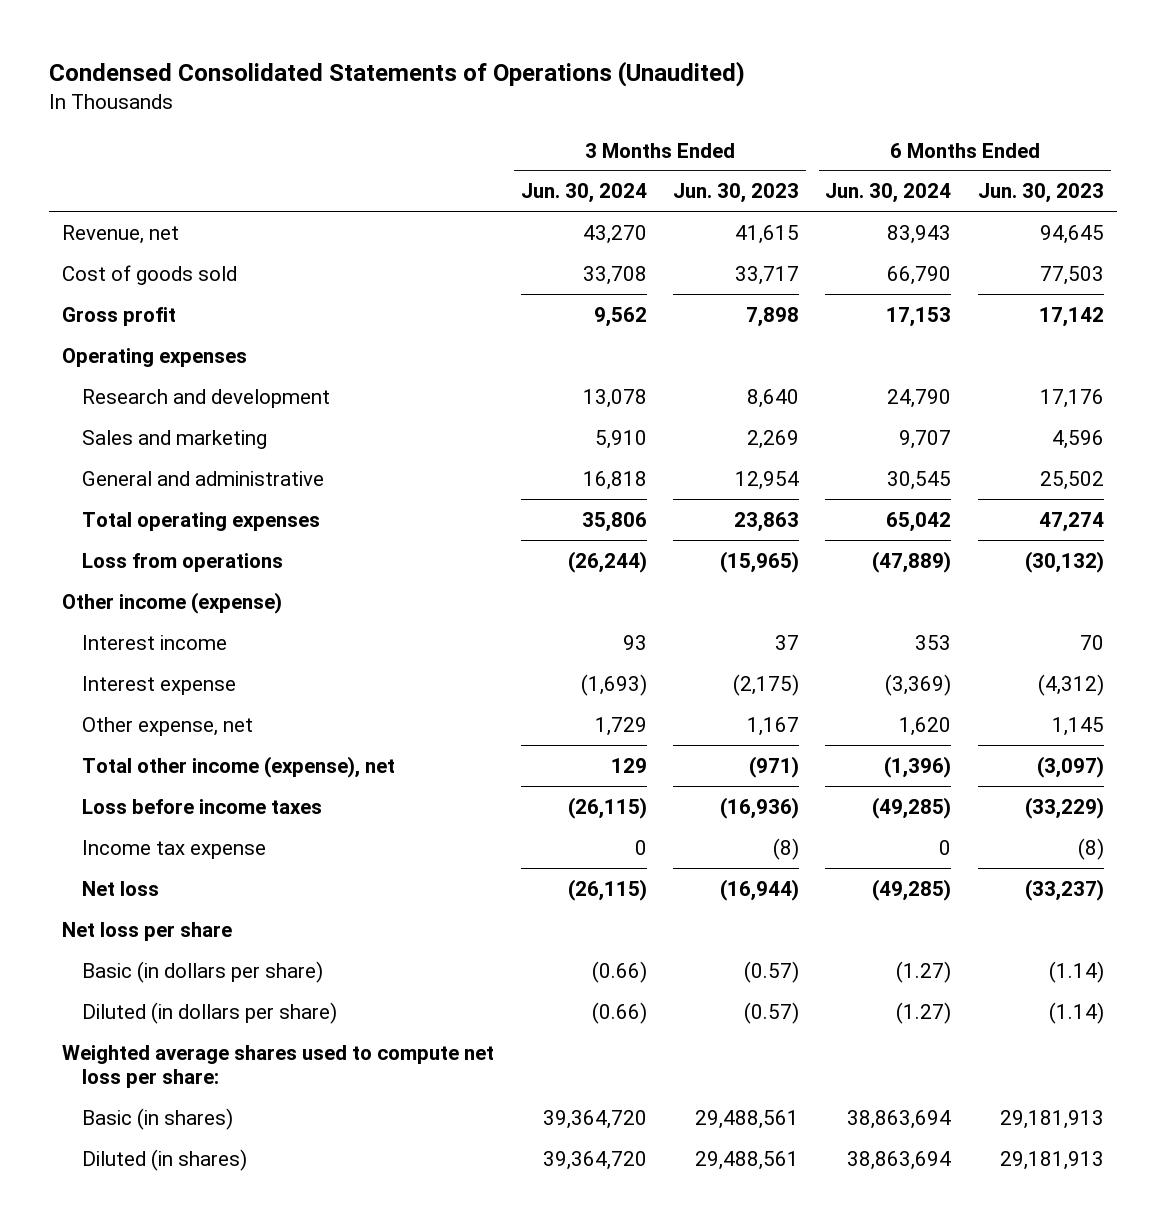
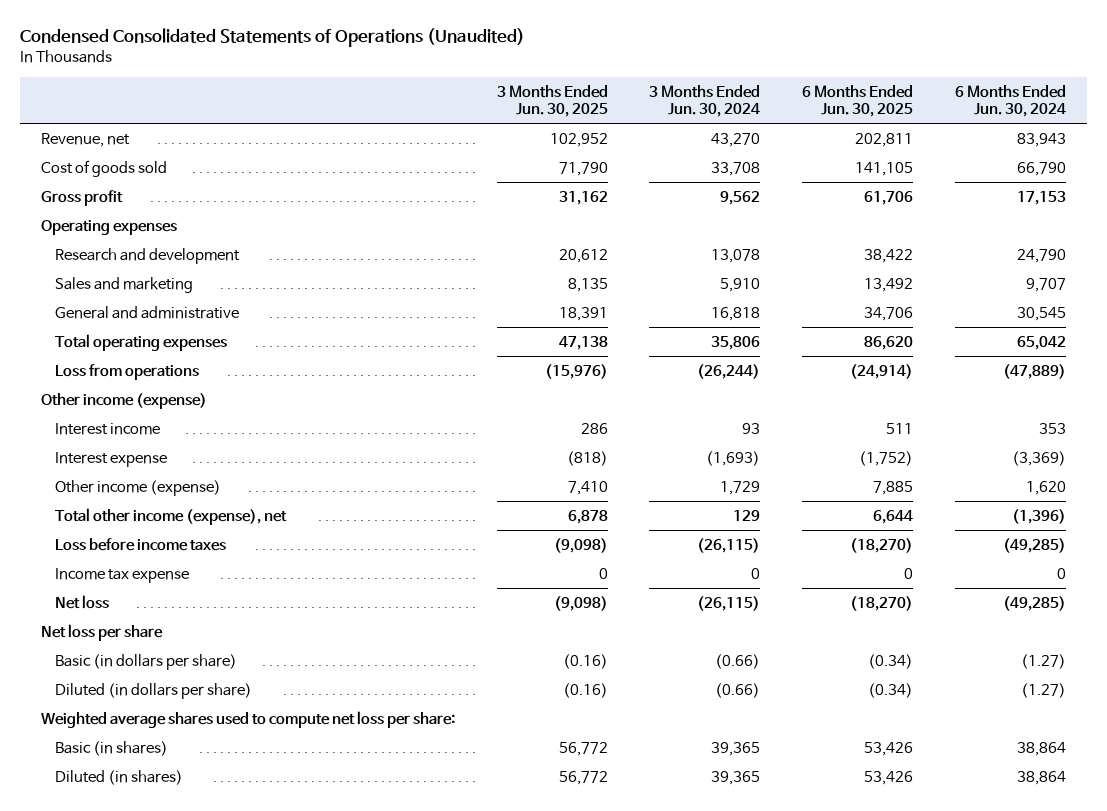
[673,183,800,204] Jun. 30, 2023 -> none
[977,183,1104,204] Jun. 30, 2023 -> none
none -> [496,84,608,117] 3 Months Ended Jun. 30, 2025
none -> [802,84,914,117] 6 Months Ended Jun. 30, 2025
[81,716,253,736] Other expense, net -> [55,479,222,496] Other income (expense)
[542,1109,647,1129] 39,364,720 -> [711,741,761,756] 39,365
[847,1109,952,1129] 38,863,694 -> [1017,741,1067,756] 38,864
[542,1150,647,1170] 39,364,720 -> [711,770,761,785] 39,365
[847,1150,952,1170] 38,863,694 -> [1017,770,1067,785] 38,864

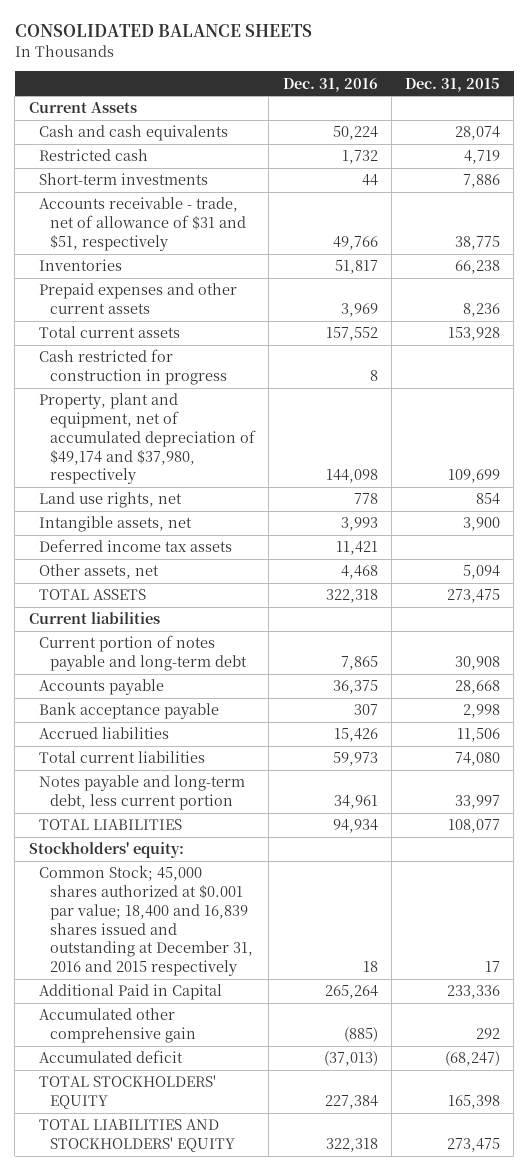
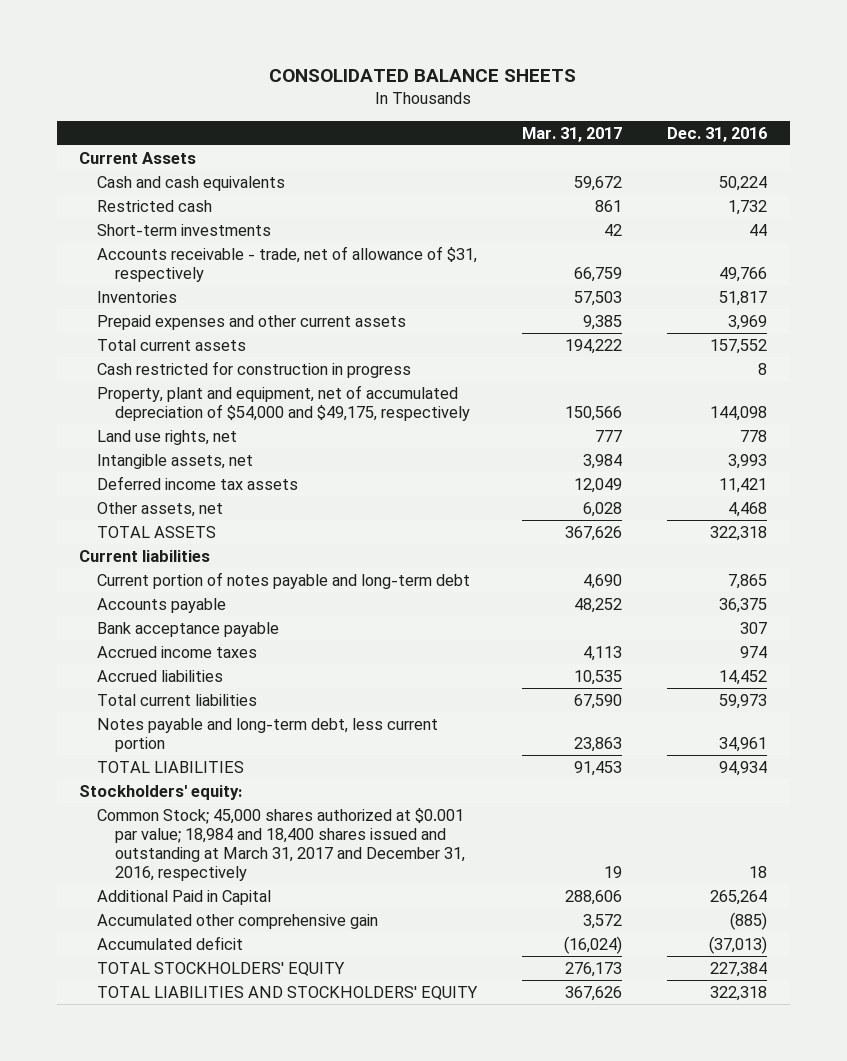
[405,77,501,92] Dec. 31, 2015 -> none
none -> [522,126,623,142] Mar. 31, 2017
[39,197,247,251] Accounts receivable - trade, net of allowance of $31 and $51, respectively -> [97,245,478,282] Accounts receivable - trade, net of allowance of $31, respectively
[39,393,257,485] Property, plant and equipment, net of accumulated depreciation of $49,174 and $37,980, respectively -> [97,384,470,421] Property, plant and equipment, net of accumulated depreciation of $54,000 and $49,175, respectively
none -> [97,645,258,658] Accrued income taxes
[333,728,378,743] 15,426 -> [719,669,768,685] 14,452
[39,865,254,976] Common Stock; 45,000 shares authorized at $0.001 par value; 18,400 and 16,839 shares issued and outstanding at December 31, 2016 and 2015 respectively -> [97,807,465,881] Common Stock; 45,000 shares authorized at $0.001 par value; 18,984 and 18,400 shares issued and outstanding at March 31, 2017 and December 31, 2016, respectively

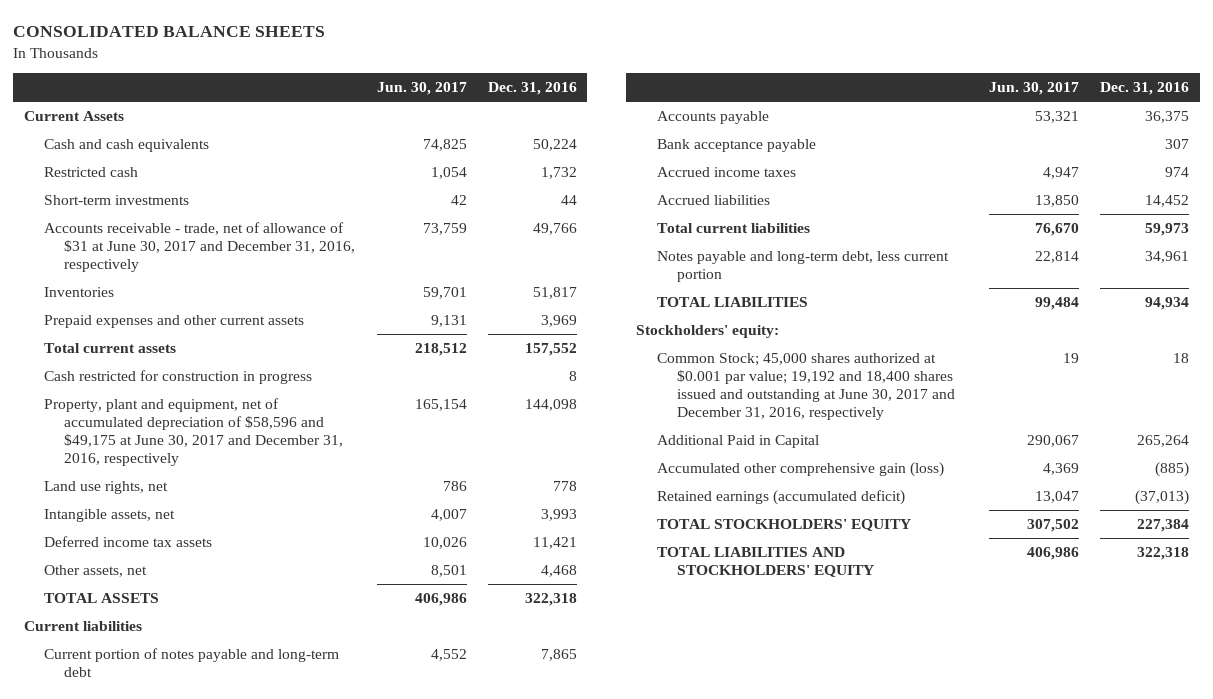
[522,126,623,142] Mar. 31, 2017 -> none
none -> [376,82,467,96] Jun. 30, 2017
[97,245,478,282] Accounts receivable - trade, net of allowance of $31, respectively -> [44,221,356,273] Accounts receivable - trade, net of allowance of $31 at June 30, 2017 and December 31, 2016, respectively
[97,384,470,421] Property, plant and equipment, net of accumulated depreciation of $54,000 and $49,175, respectively -> [44,397,344,467] Property, plant and equipment, net of accumulated depreciation of $58,596 and $49,175 at June 30, 2017 and December 31, 2016, respectively
[97,807,465,881] Common Stock; 45,000 shares authorized at $0.001 par value; 18,984 and 18,400 shares issued and outstanding at March 31, 2017 and December 31, 2016, respectively -> [656,352,956,421] Common Stock; 45,000 shares authorized at $0.001 par value; 19,192 and 18,400 shares issued and outstanding at June 30, 2017 and December 31, 2016, respectively
[97,913,379,929] Accumulated other comprehensive gain -> [656,461,944,477] Accumulated other comprehensive gain (loss)
[97,935,244,950] Accumulated deficit -> [656,489,905,505] Retained earnings (accumulated deficit)

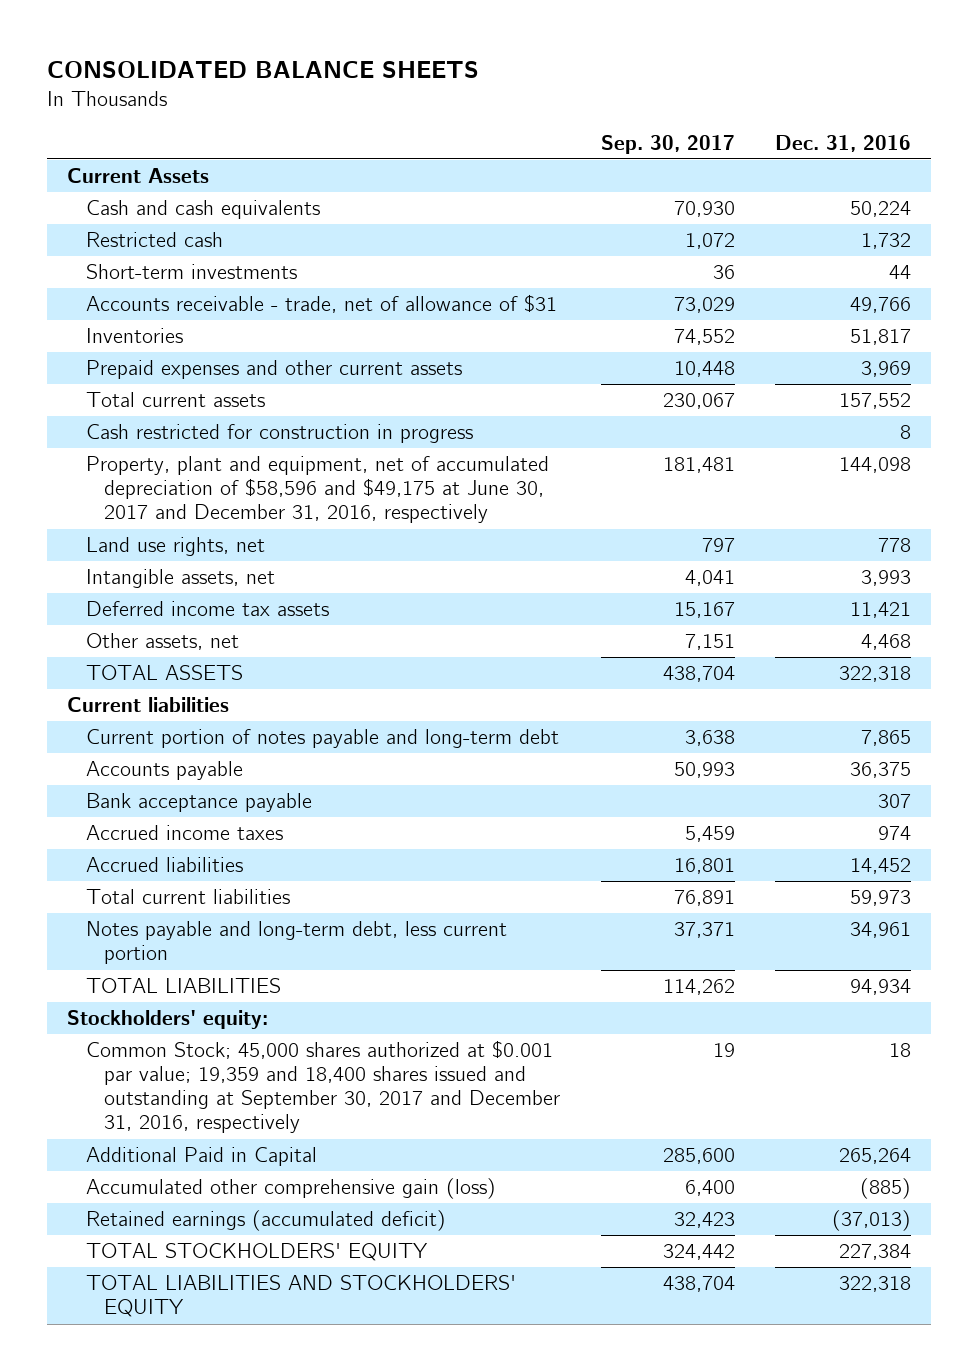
[376,82,467,96] Jun. 30, 2017 -> none
none -> [600,134,735,154] Sep. 30, 2017
[44,221,356,273] Accounts receivable - trade, net of allowance of $31 at June 30, 2017 and December 31, 2016, respectively -> [85,294,557,314] Accounts receivable - trade, net of allowance of $31
[656,352,956,421] Common Stock; 45,000 shares authorized at $0.001 par value; 19,192 and 18,400 shares issued and outstanding at June 30, 2017 and December 31, 2016, respectively -> [85,1040,561,1134] Common Stock; 45,000 shares authorized at $0.001 par value; 19,359 and 18,400 shares issued and outstanding at September 30, 2017 and December 31, 2016, respectively

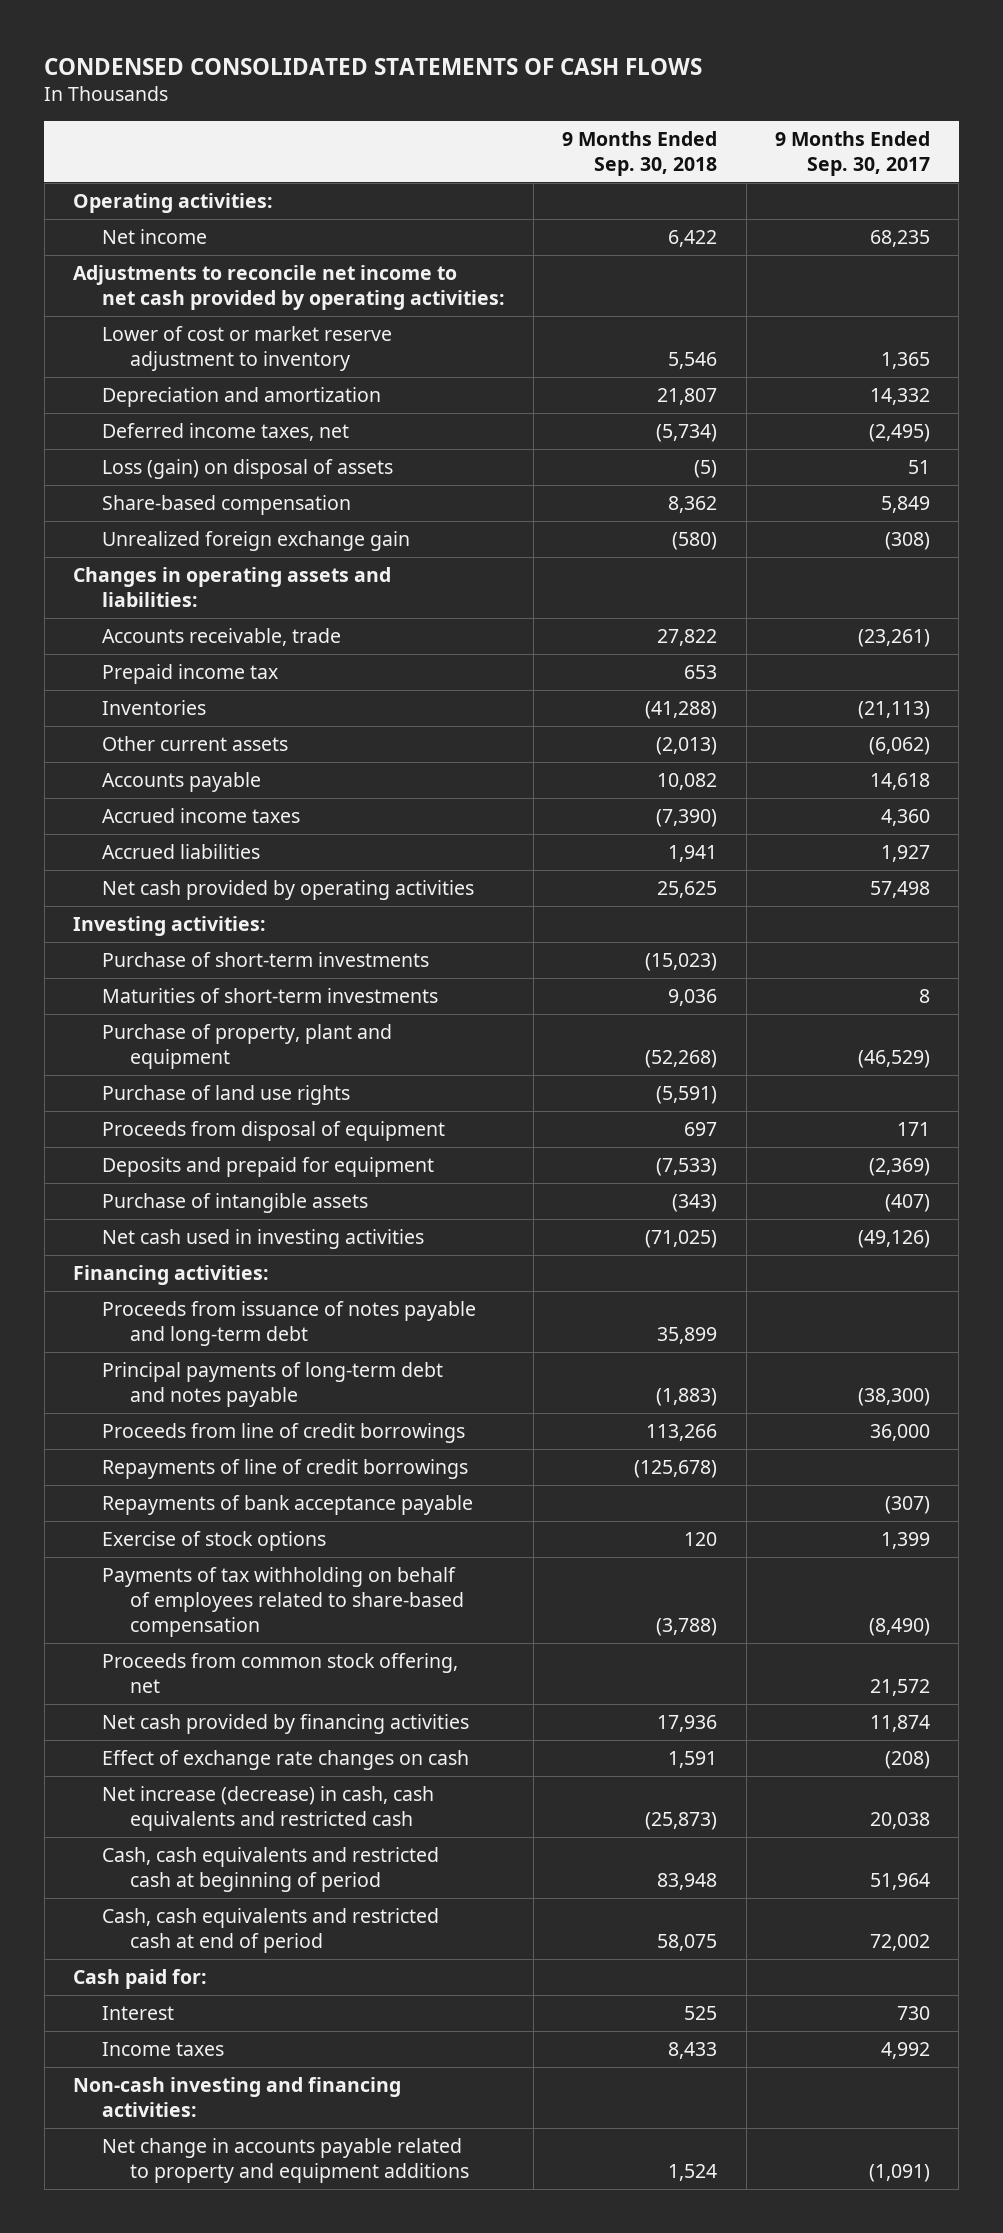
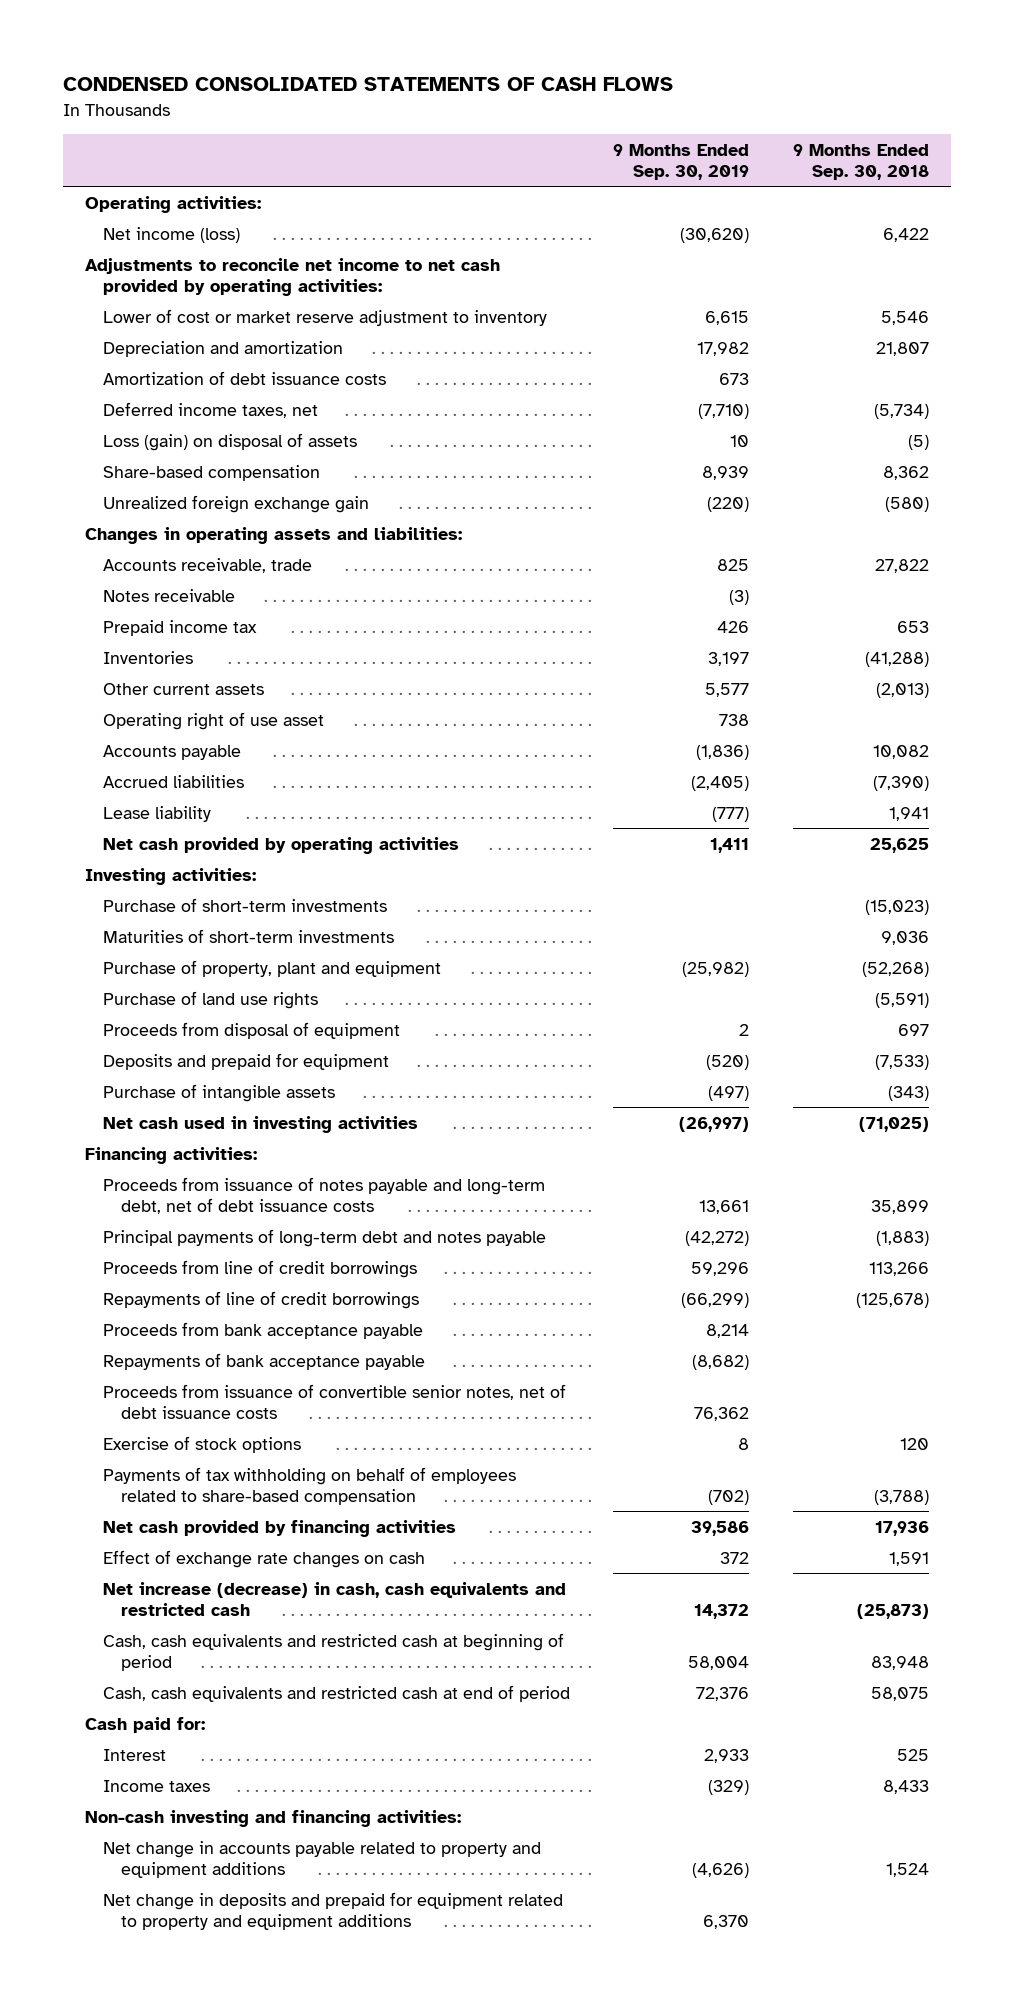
[774,130,930,176] 9 Months Ended Sep. 30, 2017 -> none
none -> [613,143,750,180] 9 Months Ended Sep. 30, 2019
[101,228,207,244] Net income -> [103,226,241,243] Net income (loss)
none -> [103,370,387,385] Amortization of debt issuance costs
none -> [103,588,236,602] Notes receivable
none -> [103,711,325,730] Operating right of use asset
[101,807,300,823] Accrued income taxes -> none
[668,844,718,862] 1,941 -> [872,775,929,791] (7,390)
none -> [103,805,212,822] Lease liability
[101,1300,476,1347] Proceeds from issuance of notes payable and long-term debt -> [103,1176,546,1214] Proceeds from issuance of notes payable and long-term debt, net of debt issuance costs
none -> [103,1321,424,1339] Proceeds from bank acceptance payable
none -> [103,1383,567,1419] Proceeds from issuance of convertible senior notes, net of debt issuance costs
[101,1652,458,1694] Proceeds from common stock offering, net -> none
none -> [103,1891,564,1930] Net change in deposits and prepaid for equipment related to property and equipment additions

